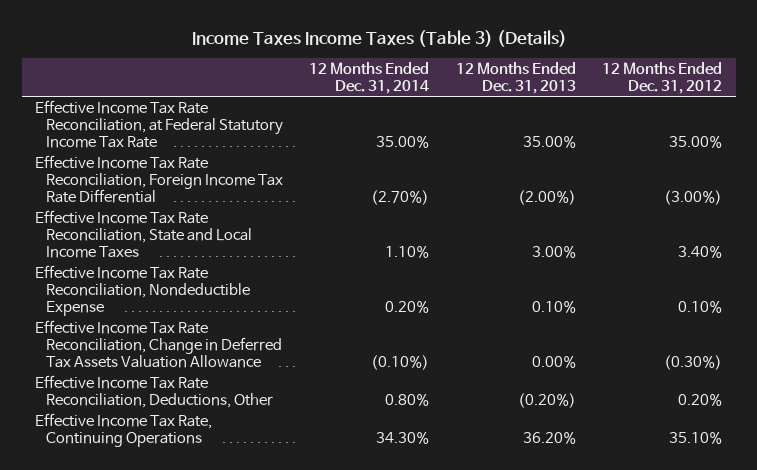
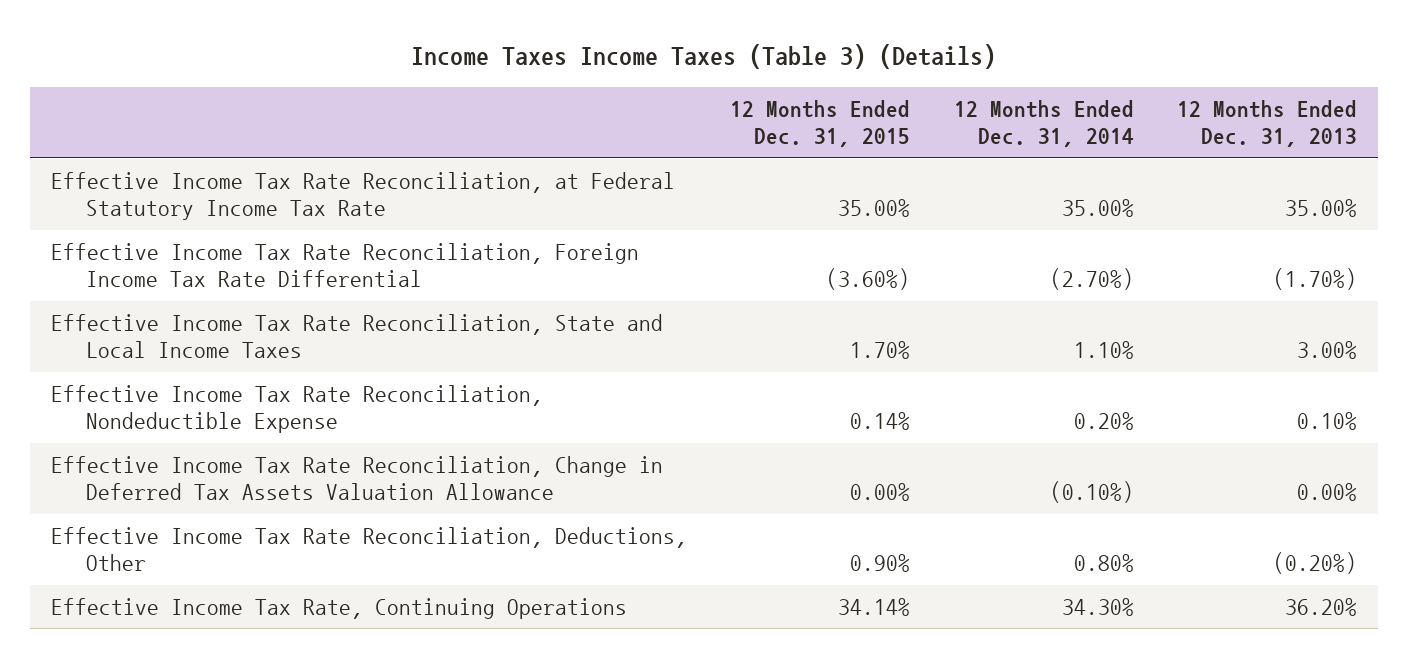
[602,61,723,94] 12 Months Ended Dec. 31, 2012 -> none
none -> [730,99,911,148] 12 Months Ended Dec. 31, 2015
[517,189,576,205] (2.00%) -> [1272,268,1357,291] (1.70%)

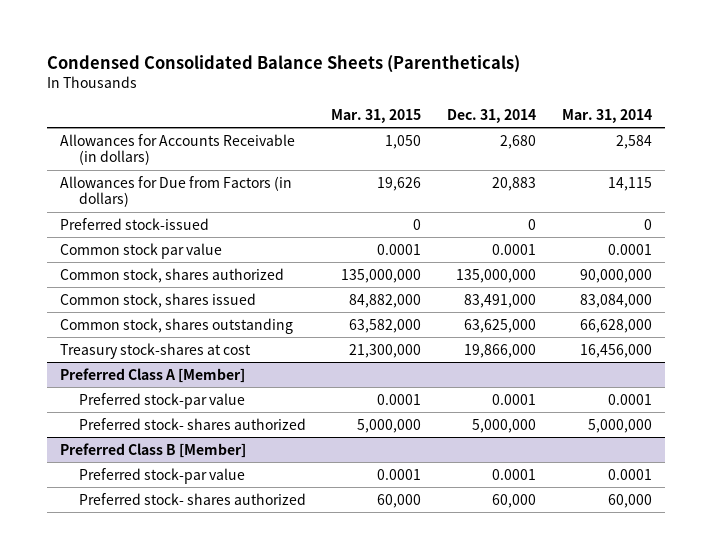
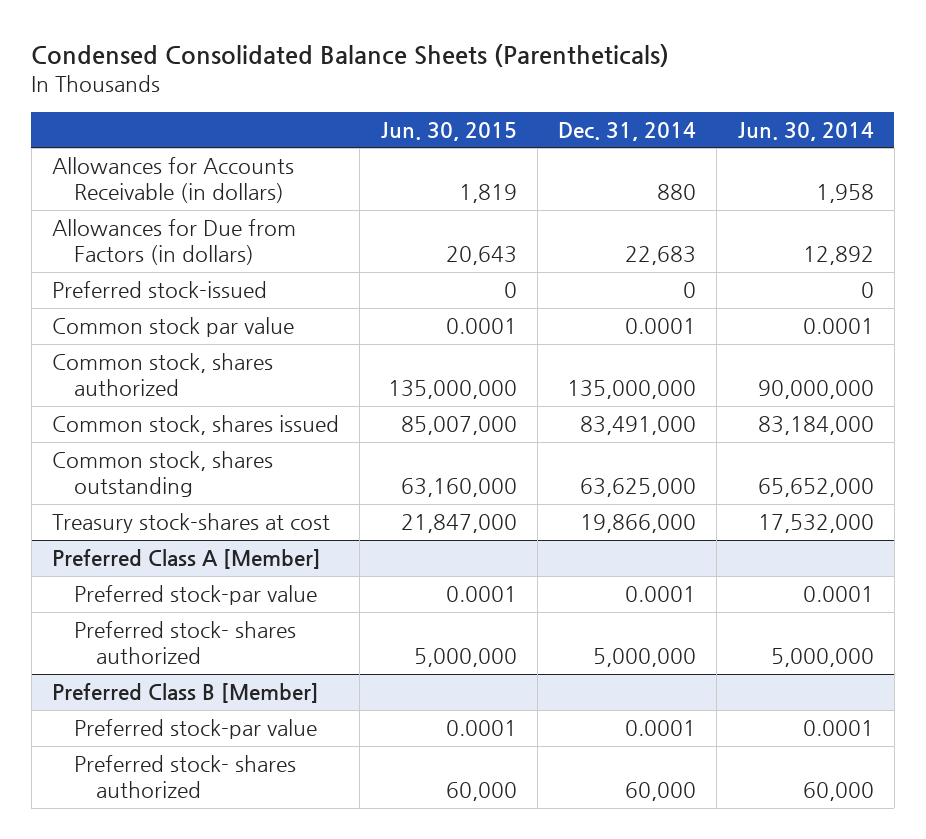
[331,108,422,123] Mar. 31, 2015 -> none
[561,108,652,123] Mar. 31, 2014 -> none
none -> [380,121,517,141] Jun. 30, 2015
none -> [737,121,874,141] Jun. 30, 2014
[500,134,537,149] 2,680 -> [657,184,697,201] 880
[492,176,537,191] 20,883 -> [625,246,697,266] 22,683

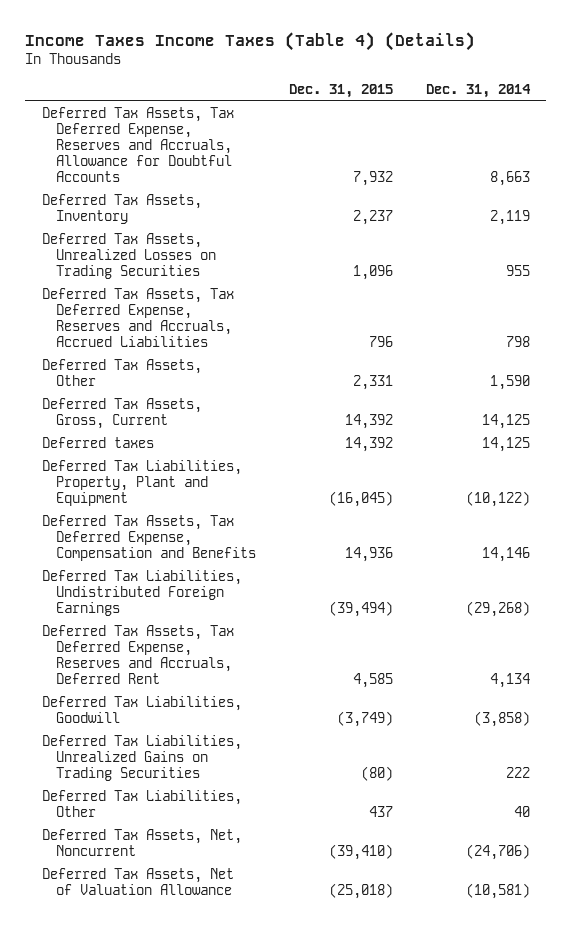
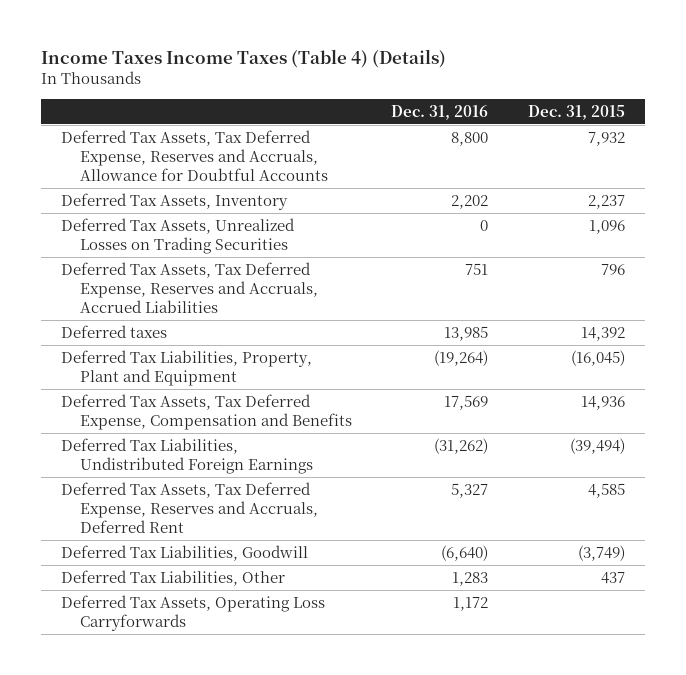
[425,83,531,98] Dec. 31, 2014 -> none
none -> [391,104,489,120] Dec. 31, 2016
[41,359,202,387] Deferred Tax Assets, Other -> none
[41,398,202,430] Deferred Tax Assets, Gross, Current -> none
[41,735,242,782] Deferred Tax Liabilities, Unrealized Gains on Trading Securities -> none
[41,829,242,857] Deferred Tax Assets, Net, Noncurrent -> none
[41,868,234,896] Deferred Tax Assets, Net of Valuation Allowance -> none
none -> [60,594,325,632] Deferred Tax Assets, Operating Loss Carryforwards

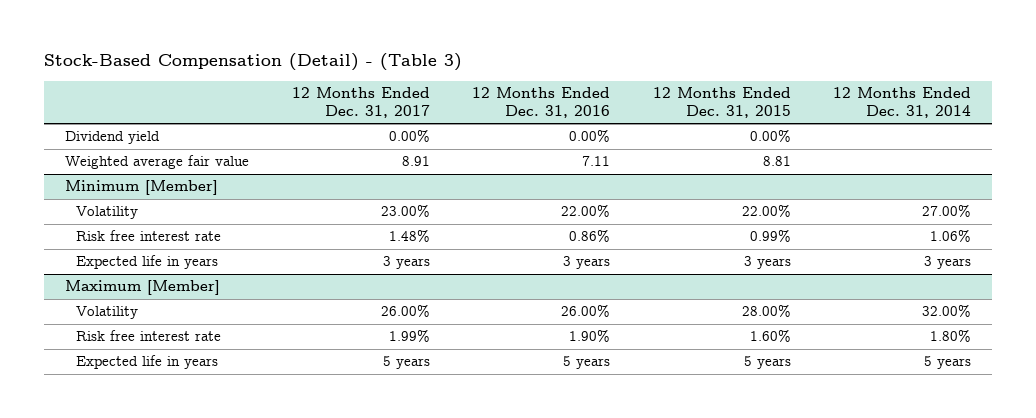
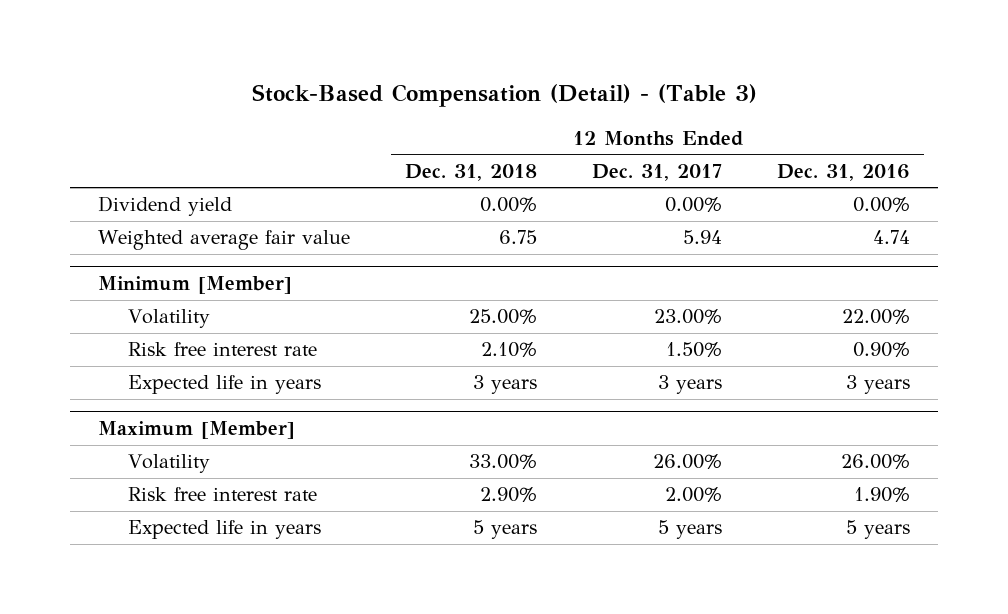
[652,86,791,118] 12 Months Ended Dec. 31, 2015 -> none
[833,86,972,118] 12 Months Ended Dec. 31, 2014 -> none
none -> [404,163,537,181] Dec. 31, 2018
[401,156,430,167] 8.91 -> [683,230,723,245] 5.94
[582,156,611,167] 7.11 -> [873,230,911,245] 4.74
[388,229,430,243] 1.48% -> [666,342,723,358] 1.50%
[569,229,611,243] 0.86% -> [853,342,911,358] 0.90%
[388,329,430,343] 1.99% -> [665,487,723,503] 2.00%

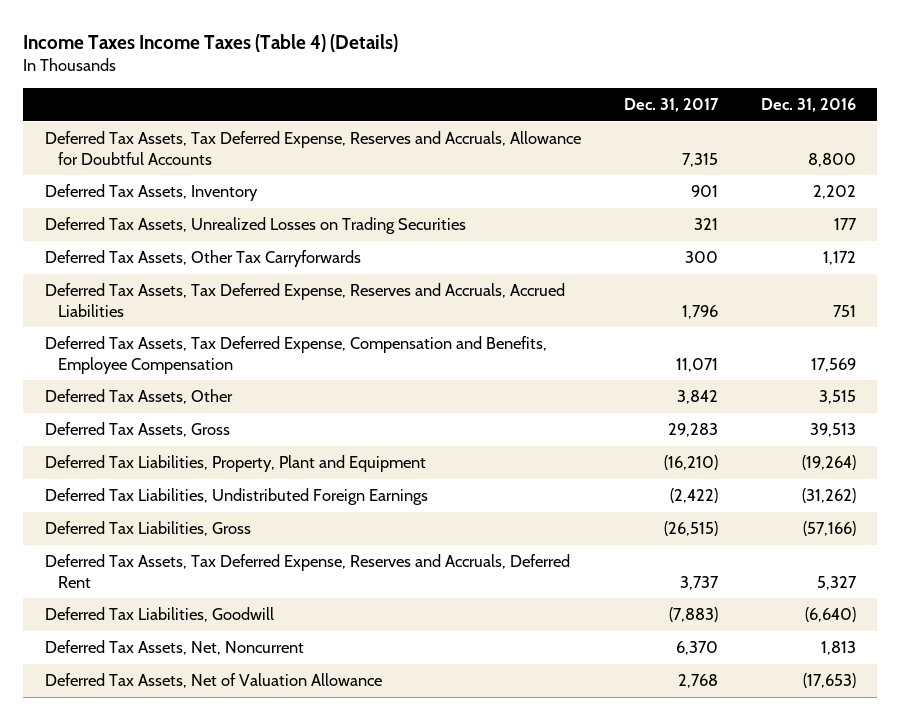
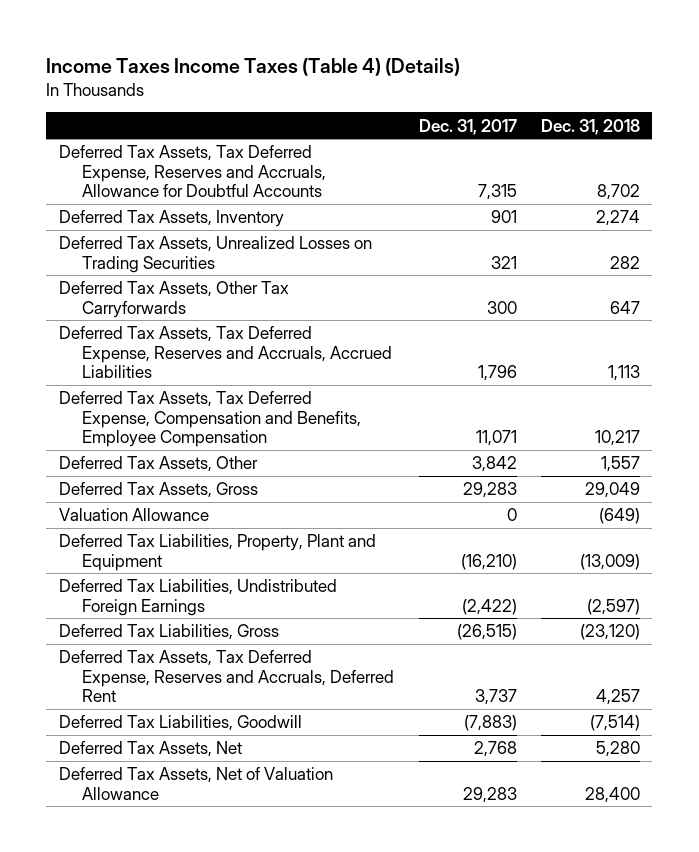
[760,98,856,113] Dec. 31, 2016 -> none
none -> [540,118,640,135] Dec. 31, 2018
none -> [58,508,209,522] Valuation Allowance
[44,640,304,656] Deferred Tax Assets, Net, Noncurrent -> [58,741,242,758] Deferred Tax Assets, Net
[675,641,718,656] 6,370 -> [473,741,517,758] 2,768
[677,674,718,689] 2,768 -> [462,786,517,803] 29,283

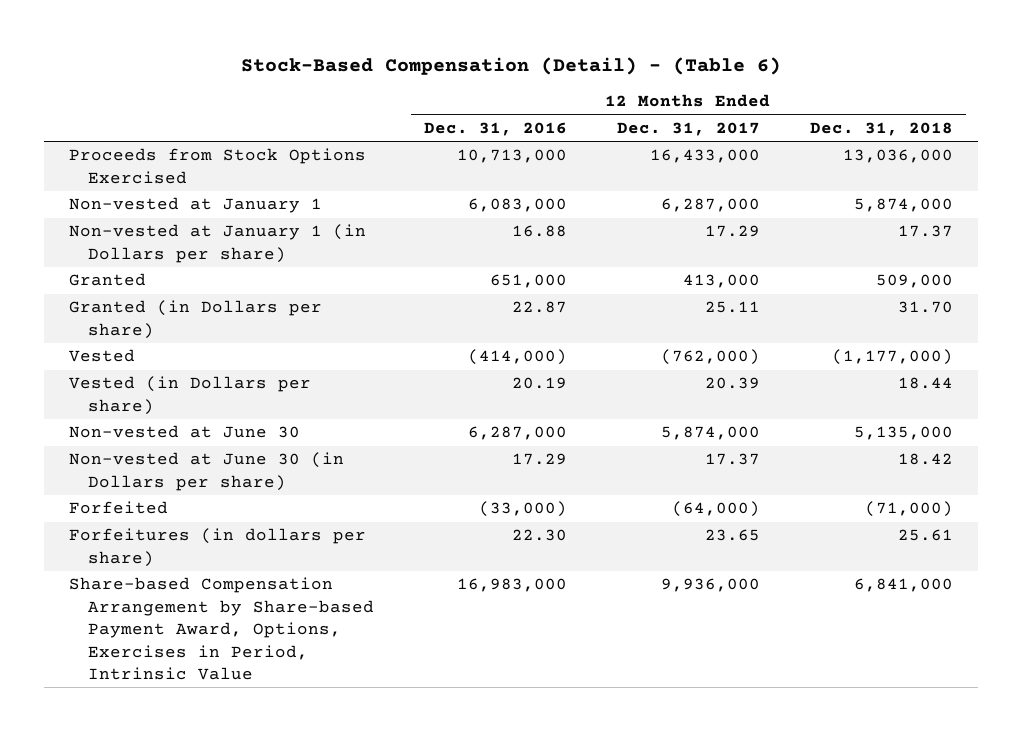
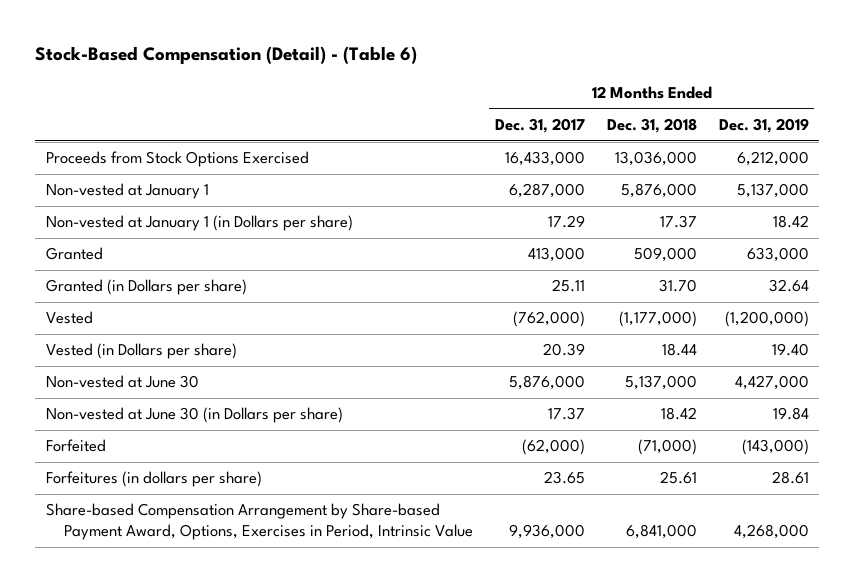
[423,121,567,136] Dec. 31, 2016 -> none
none -> [718,117,809,133] Dec. 31, 2019
[854,198,954,213] 5,874,000 -> [620,183,697,199] 5,876,000
[660,426,760,441] 5,874,000 -> [508,375,585,391] 5,876,000
[854,426,954,441] 5,135,000 -> [624,375,697,391] 5,137,000
[671,501,760,518] (64,000) -> [521,439,585,456] (62,000)

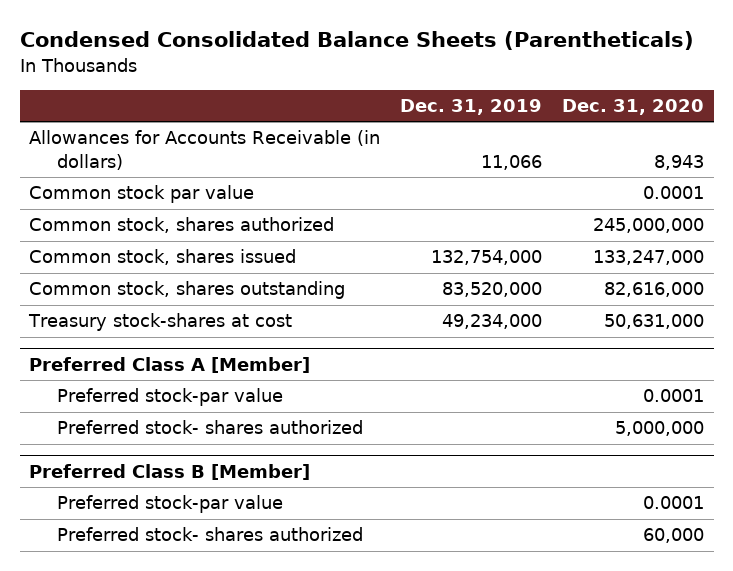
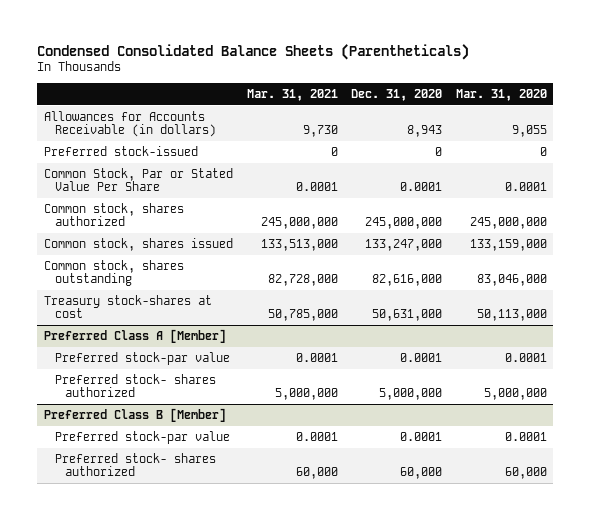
[400,99,543,116] Dec. 31, 2019 -> none
none -> [246,88,338,101] Mar. 31, 2021
none -> [455,88,547,101] Mar. 31, 2020
none -> [44,146,199,157] Preferred stock-issued
[29,185,255,204] Common stock par value -> [44,168,234,192] Common Stock, Par or Stated Value Per Share

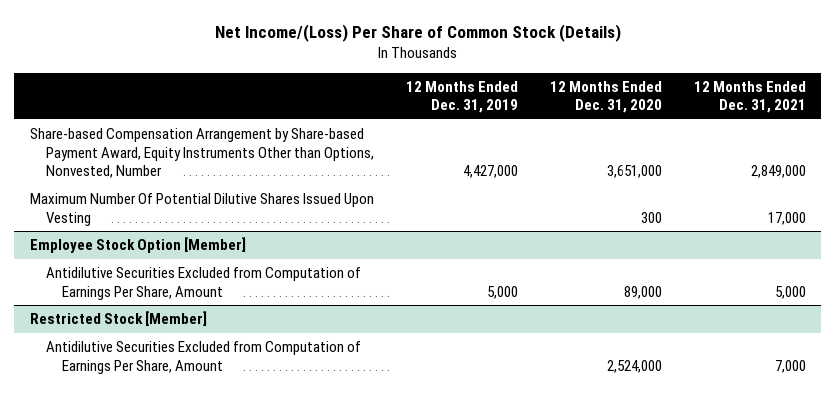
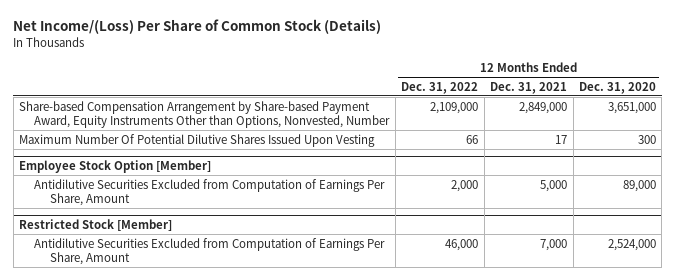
[406,80,519,114] 12 Months Ended Dec. 31, 2019 -> none
none -> [401,81,479,94] Dec. 31, 2022
[767,211,806,225] 17,000 -> [555,134,568,144] 17

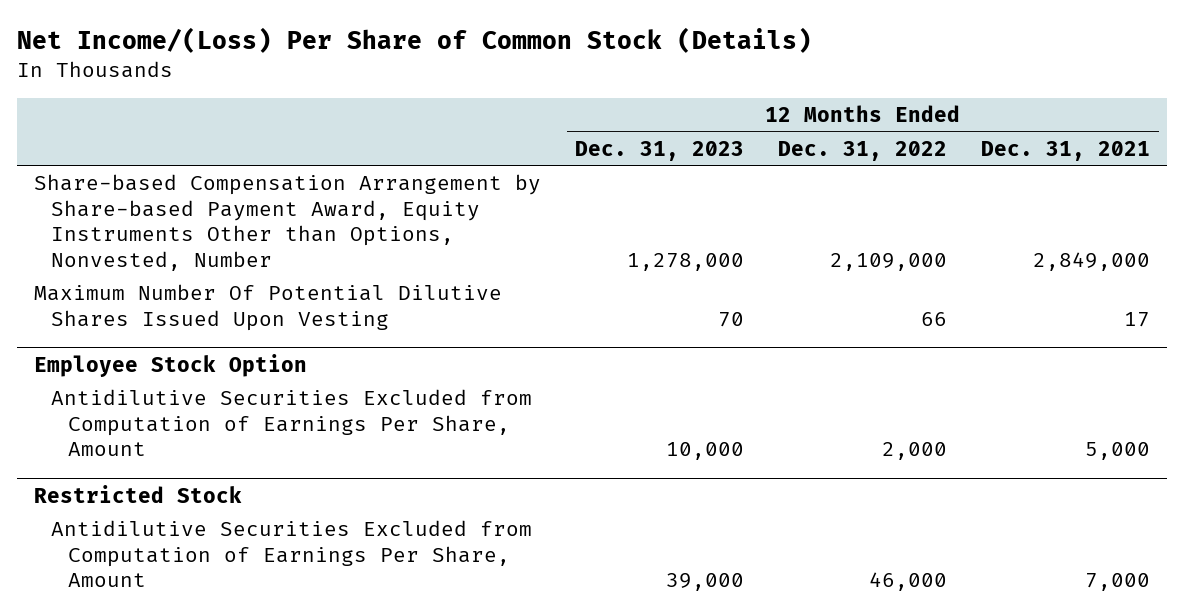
[578,81,656,94] Dec. 31, 2020 -> none
none -> [575,140,745,161] Dec. 31, 2023
[18,159,211,173] Employee Stock Option [Member] -> [33,353,307,377] Employee Stock Option
[18,218,172,231] Restricted Stock [Member] -> [33,484,242,503] Restricted Stock

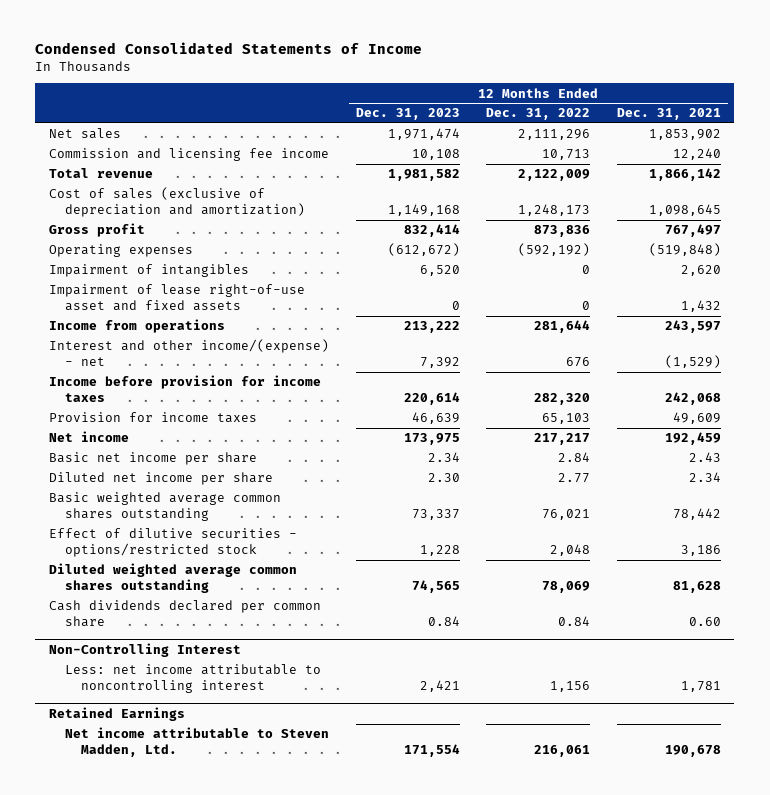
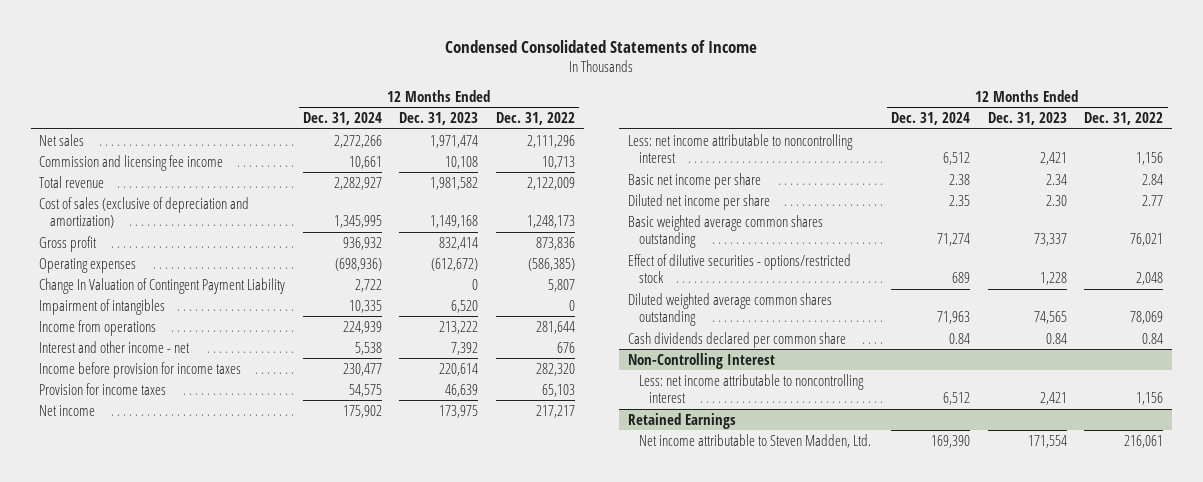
[617,108,722,121] Dec. 31, 2021 -> none
none -> [302,112,382,126] Dec. 31, 2024
[518,243,591,257] (592,192) -> [527,257,575,271] (586,385)
none -> [39,277,286,294] Change In Valuation of Contingent Payment Liability
[48,284,305,312] Impairment of lease right-of-use asset and fixed assets -> none
[48,339,329,367] Interest and other income/(expense) - net -> [39,340,191,353] Interest and other income - net
none -> [628,133,854,164] Less: net income attributable to noncontrolling interest

